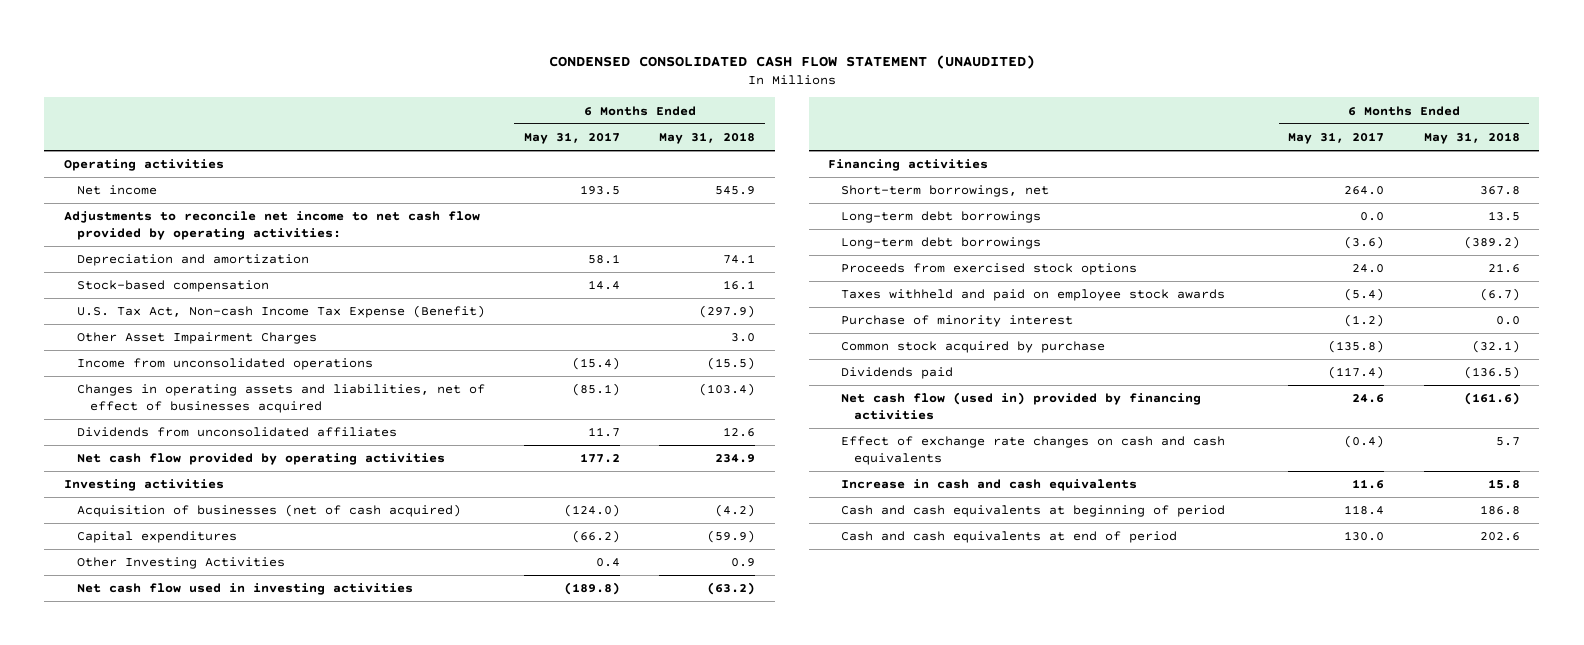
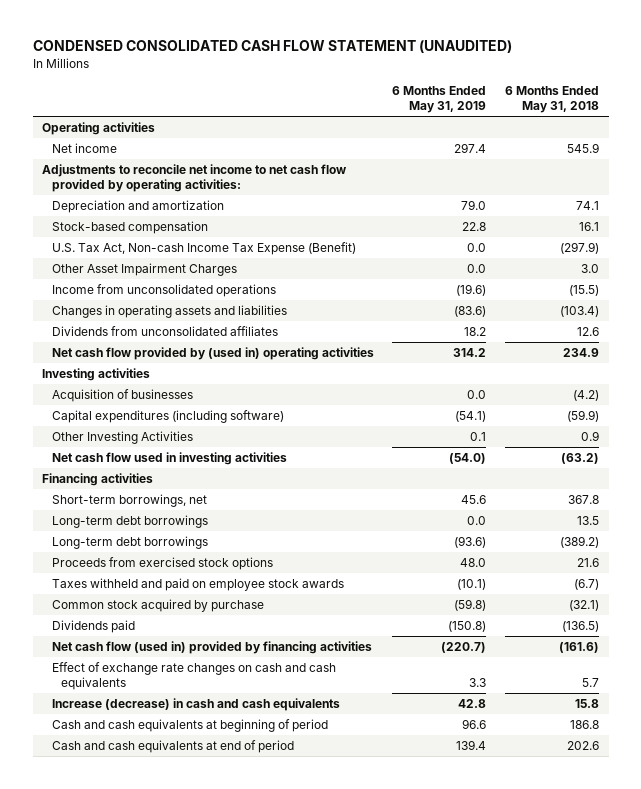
[524,132,621,145] May 31, 2017 -> none
none -> [392,85,487,114] 6 Months Ended May 31, 2019
[76,384,485,414] Changes in operating assets and liabilities, net of effect of businesses acquired -> [51,304,287,318] Changes in operating assets and liabilities
[76,453,445,466] Net cash flow provided by operating activities -> [51,346,374,360] Net cash flow provided by (used in) operating activities
[76,504,461,518] Acquisition of businesses (net of cash acquired) -> [51,388,193,402] Acquisition of businesses
[76,531,237,544] Capital expenditures -> [51,409,284,423] Capital expenditures (including software)
[841,315,1074,328] Purchase of minority interest -> none
[841,479,1138,492] Increase in cash and cash equivalents -> [51,697,340,711] Increase (decrease) in cash and cash equivalents

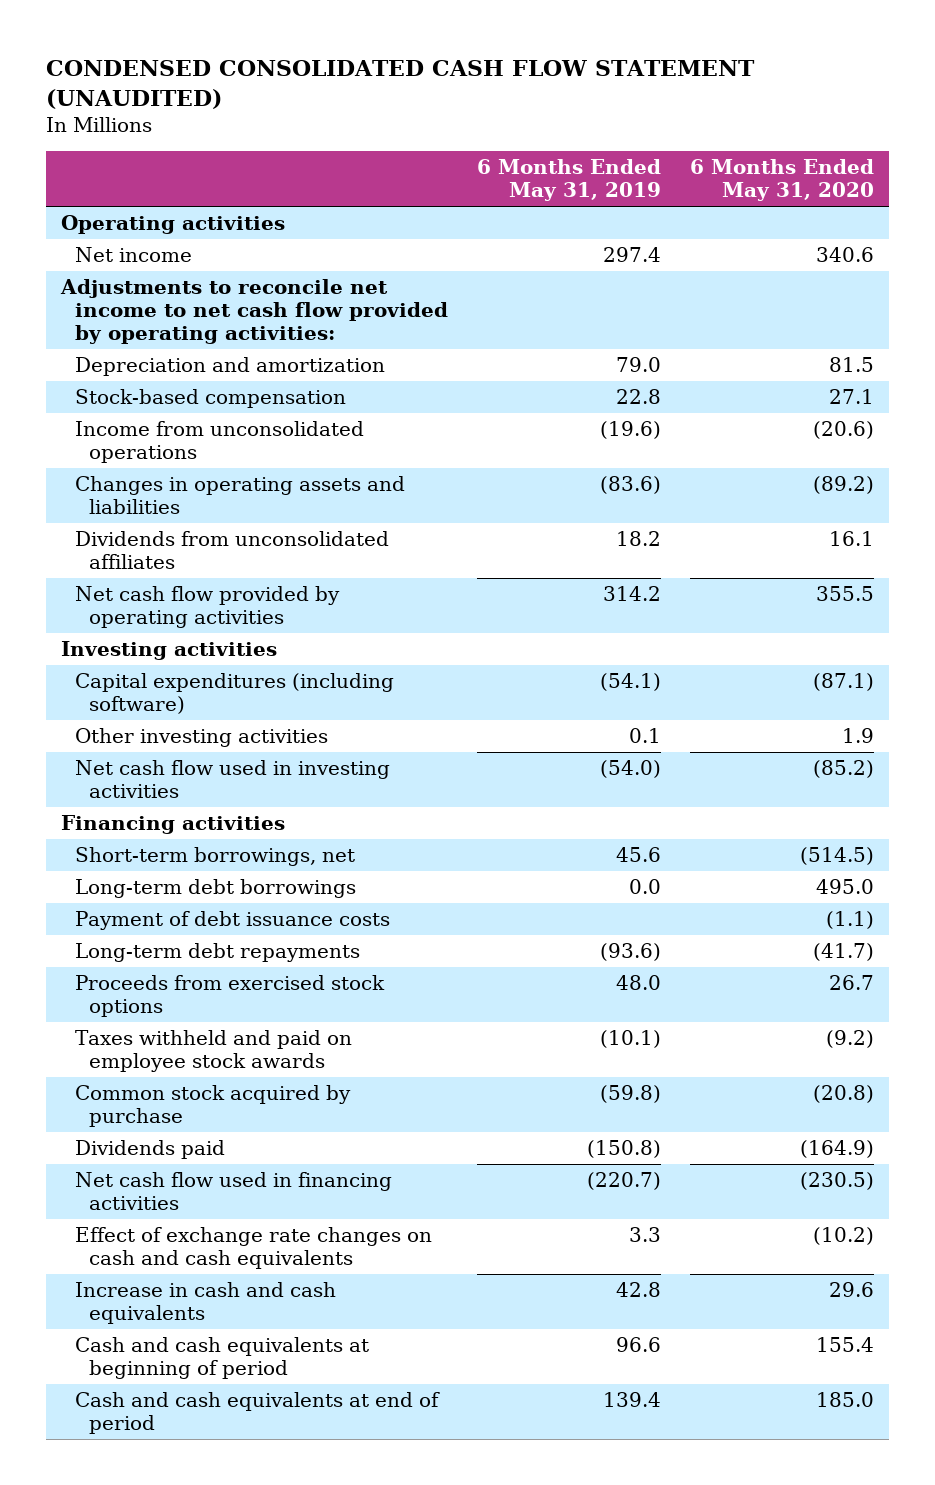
[505,85,600,114] 6 Months Ended May 31, 2018 -> none
none -> [690,159,875,202] 6 Months Ended May 31, 2020
[51,241,356,255] U.S. Tax Act, Non-cash Income Tax Expense (Benefit) -> none
[51,262,237,276] Other Asset Impairment Charges -> none
[51,346,374,360] Net cash flow provided by (used in) operating activities -> [74,586,340,629] Net cash flow provided by operating activities
[51,388,193,402] Acquisition of businesses -> none
[51,430,193,444] Other Investing Activities -> [74,728,328,748] Other investing activities
none -> [74,911,390,931] Payment of debt issuance costs
[51,535,208,549] Long-term debt borrowings -> [74,943,360,963] Long-term debt repayments
[51,640,372,654] Net cash flow (used in) provided by financing activities -> [74,1172,392,1211] Net cash flow used in financing activities
[51,697,340,711] Increase (decrease) in cash and cash equivalents -> [74,1282,336,1325] Increase in cash and cash equivalents

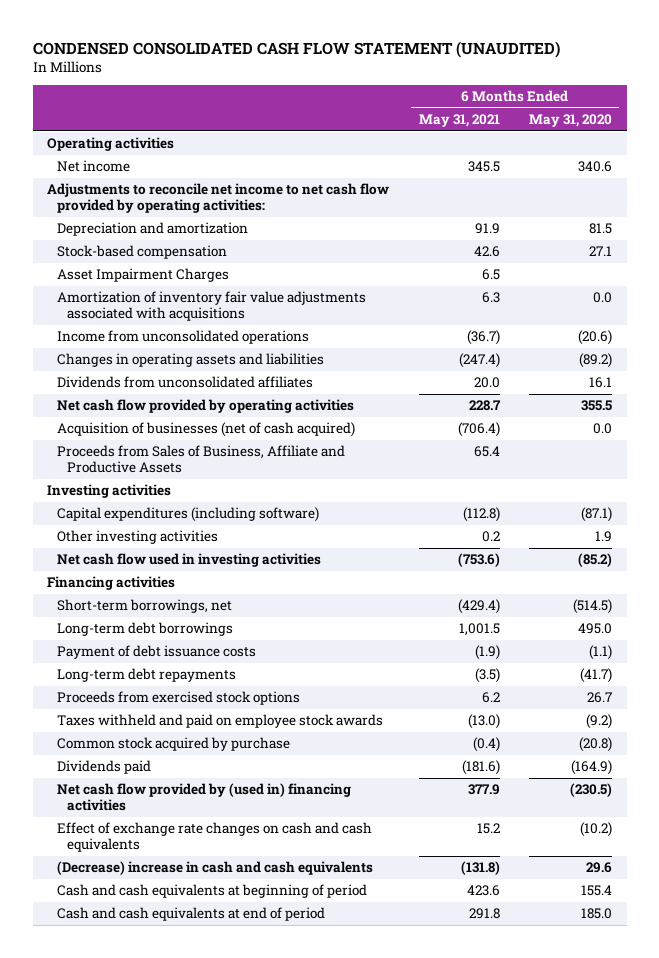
[476,159,661,202] 6 Months Ended May 31, 2019 -> none
none -> [418,114,500,128] May 31, 2021
none -> [57,268,230,283] Asset Impairment Charges
none -> [57,291,367,322] Amortization of inventory fair value adjustments associated with acquisitions
none -> [57,422,356,438] Acquisition of businesses (net of cash acquired)
none -> [57,445,346,474] Proceeds from Sales of Business, Affiliate and Productive Assets
[74,1172,392,1211] Net cash flow used in financing activities -> [57,783,352,812] Net cash flow provided by (used in) financing activities
[74,1282,336,1325] Increase in cash and cash equivalents -> [57,861,374,876] (Decrease) increase in cash and cash equivalents

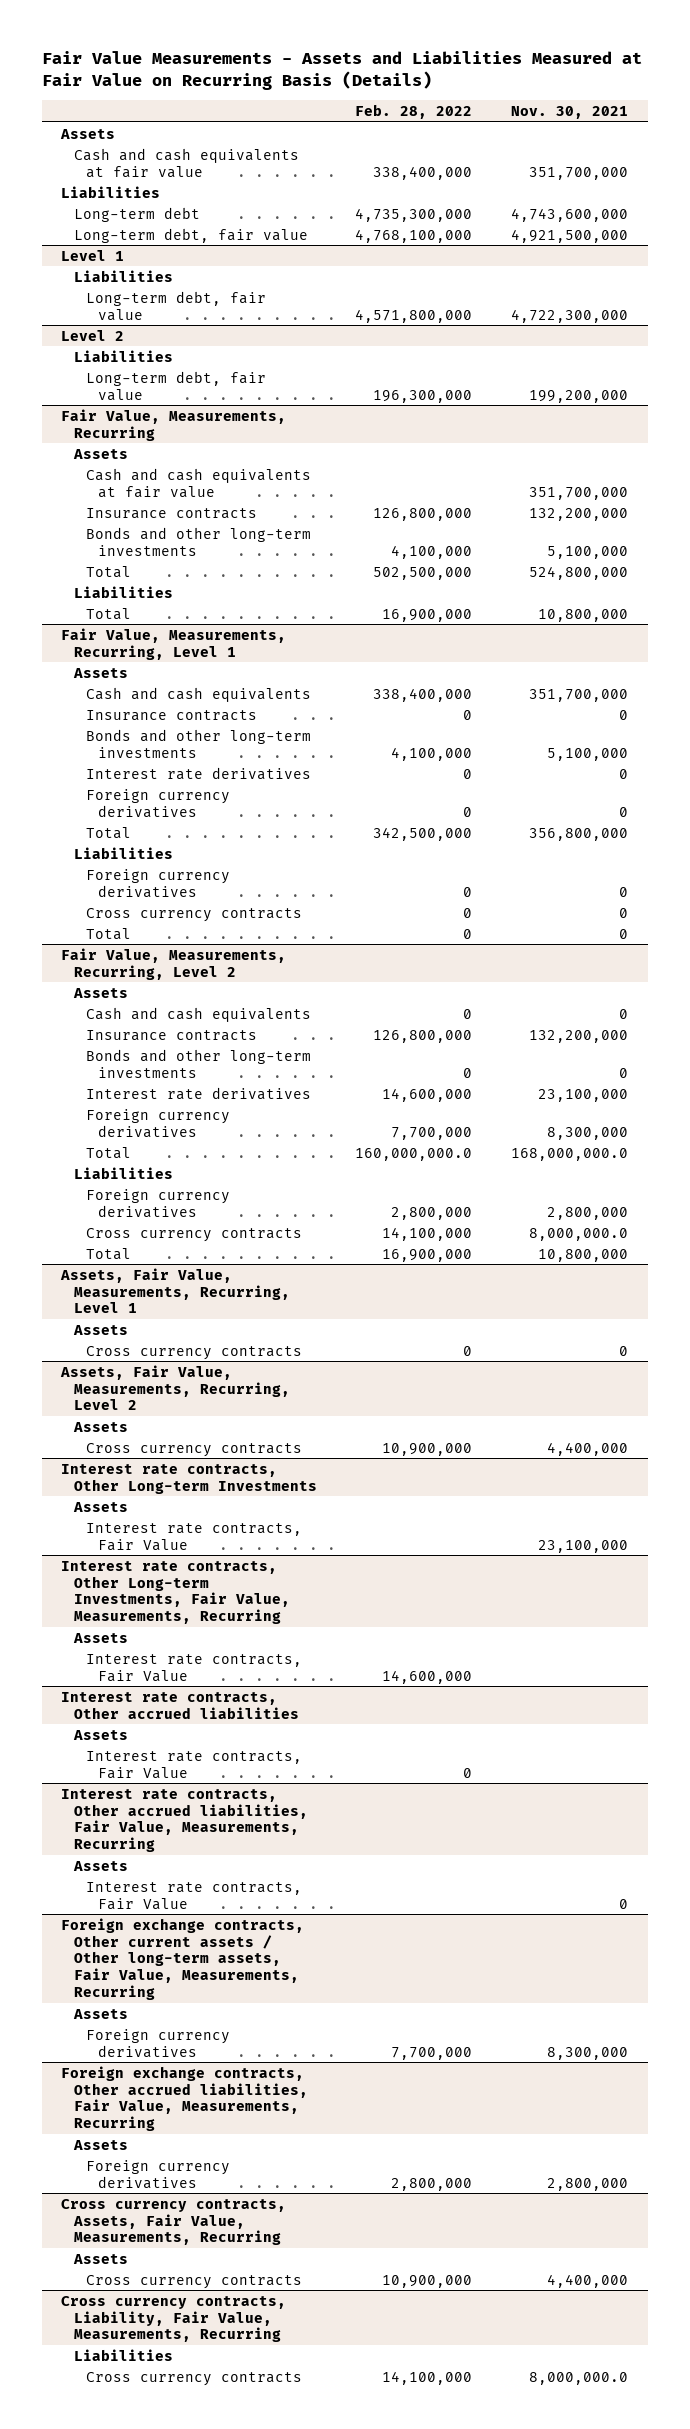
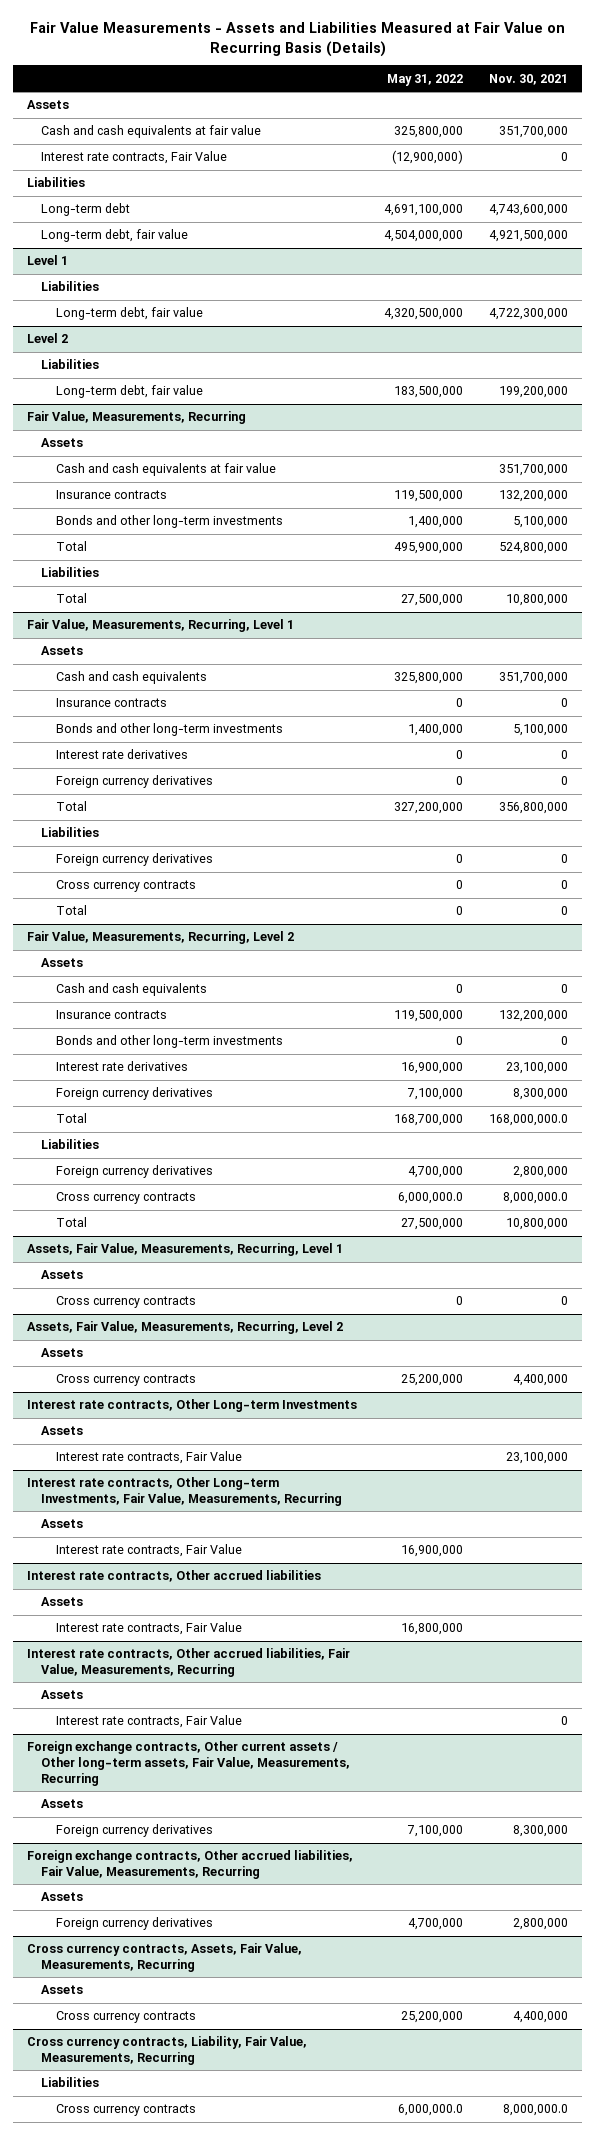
[355,103,473,119] Feb. 28, 2022 -> none
none -> [386,73,463,86] May 31, 2022
none -> [41,151,228,165] Interest rate contracts, Fair Value

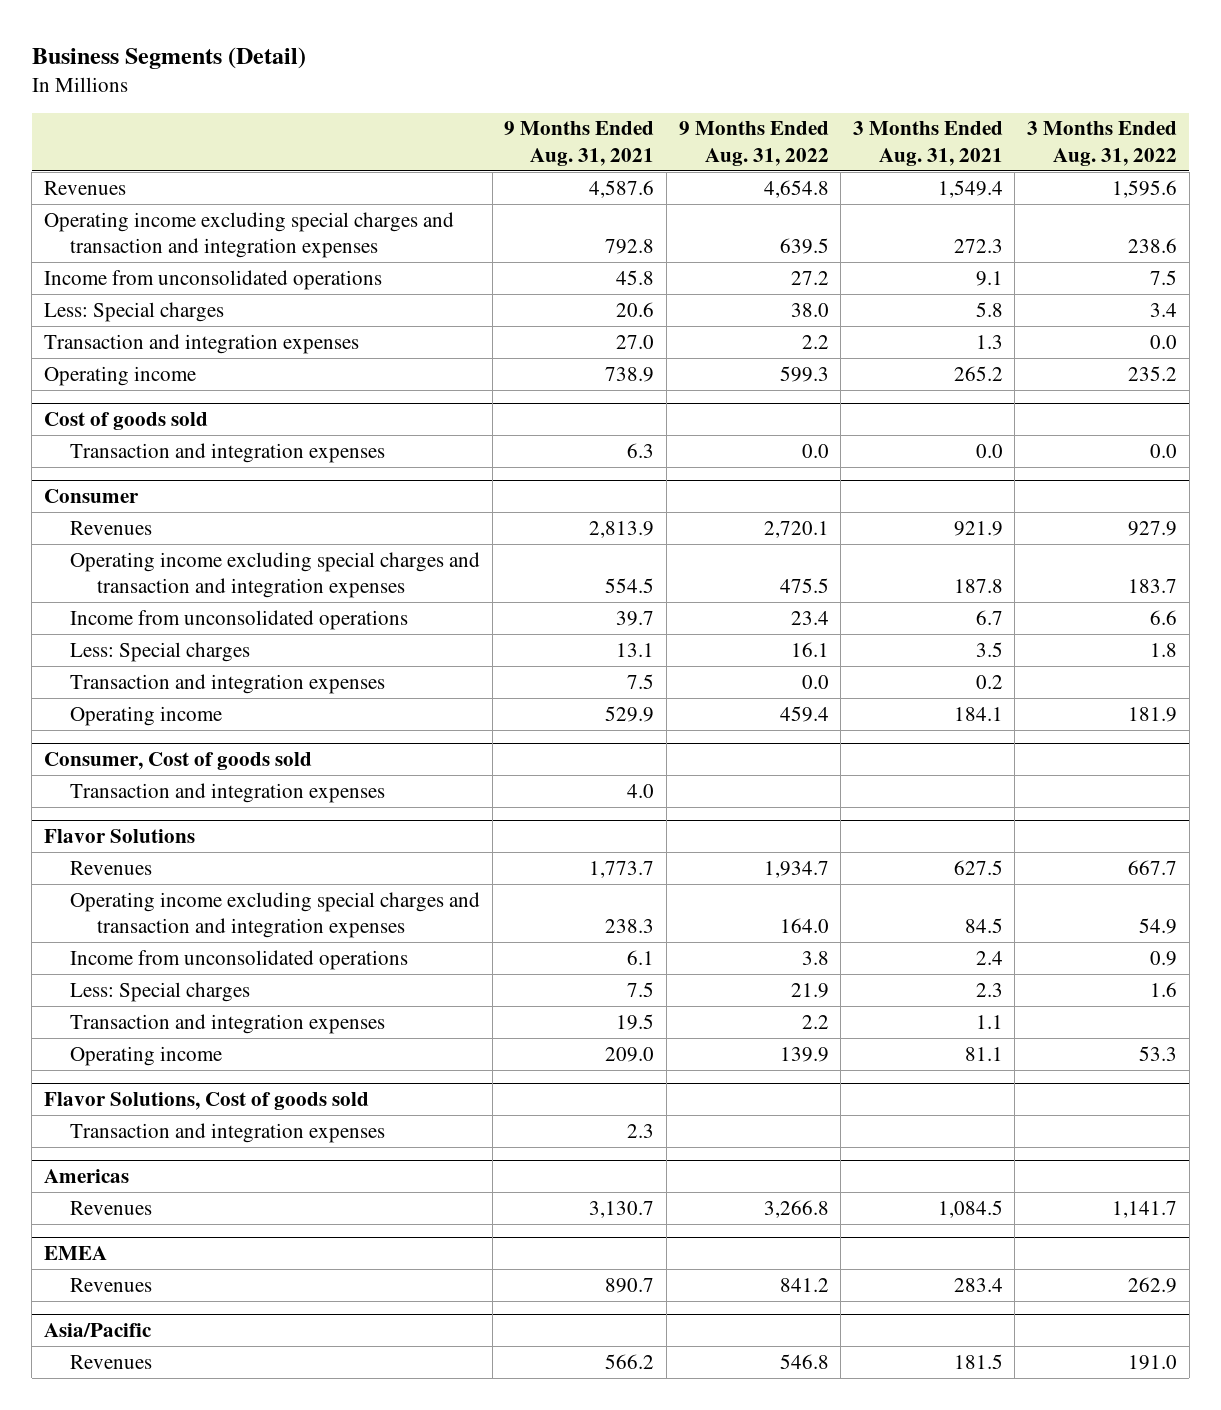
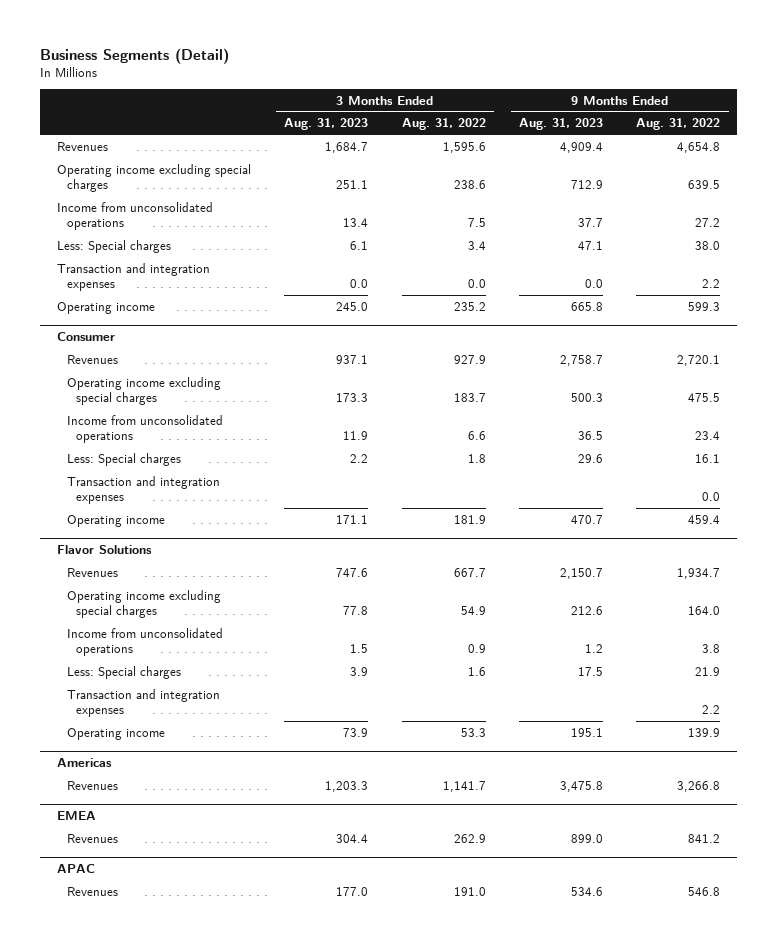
[504,121,655,166] 9 Months Ended Aug. 31, 2021 -> none
[852,121,1003,166] 3 Months Ended Aug. 31, 2021 -> none
none -> [284,118,369,131] Aug. 31, 2023
none -> [519,118,604,131] Aug. 31, 2023
[43,211,454,259] Operating income excluding special charges and transaction and integration expenses -> [56,163,251,192] Operating income excluding special charges
[43,411,208,430] Cost of goods sold -> none
[70,442,386,463] Transaction and integration expenses -> none
[70,551,481,599] Operating income excluding special charges and transaction and integration expenses -> [66,376,221,405] Operating income excluding special charges
[43,751,312,770] Consumer, Cost of goods sold -> none
[70,782,386,803] Transaction and integration expenses -> none
[70,891,481,939] Operating income excluding special charges and transaction and integration expenses -> [66,589,221,618] Operating income excluding special charges
[43,1091,369,1110] Flavor Solutions, Cost of goods sold -> none
[70,1122,386,1143] Transaction and integration expenses -> none
[43,1322,152,1337] Asia/Pacific -> [56,864,95,874] APAC

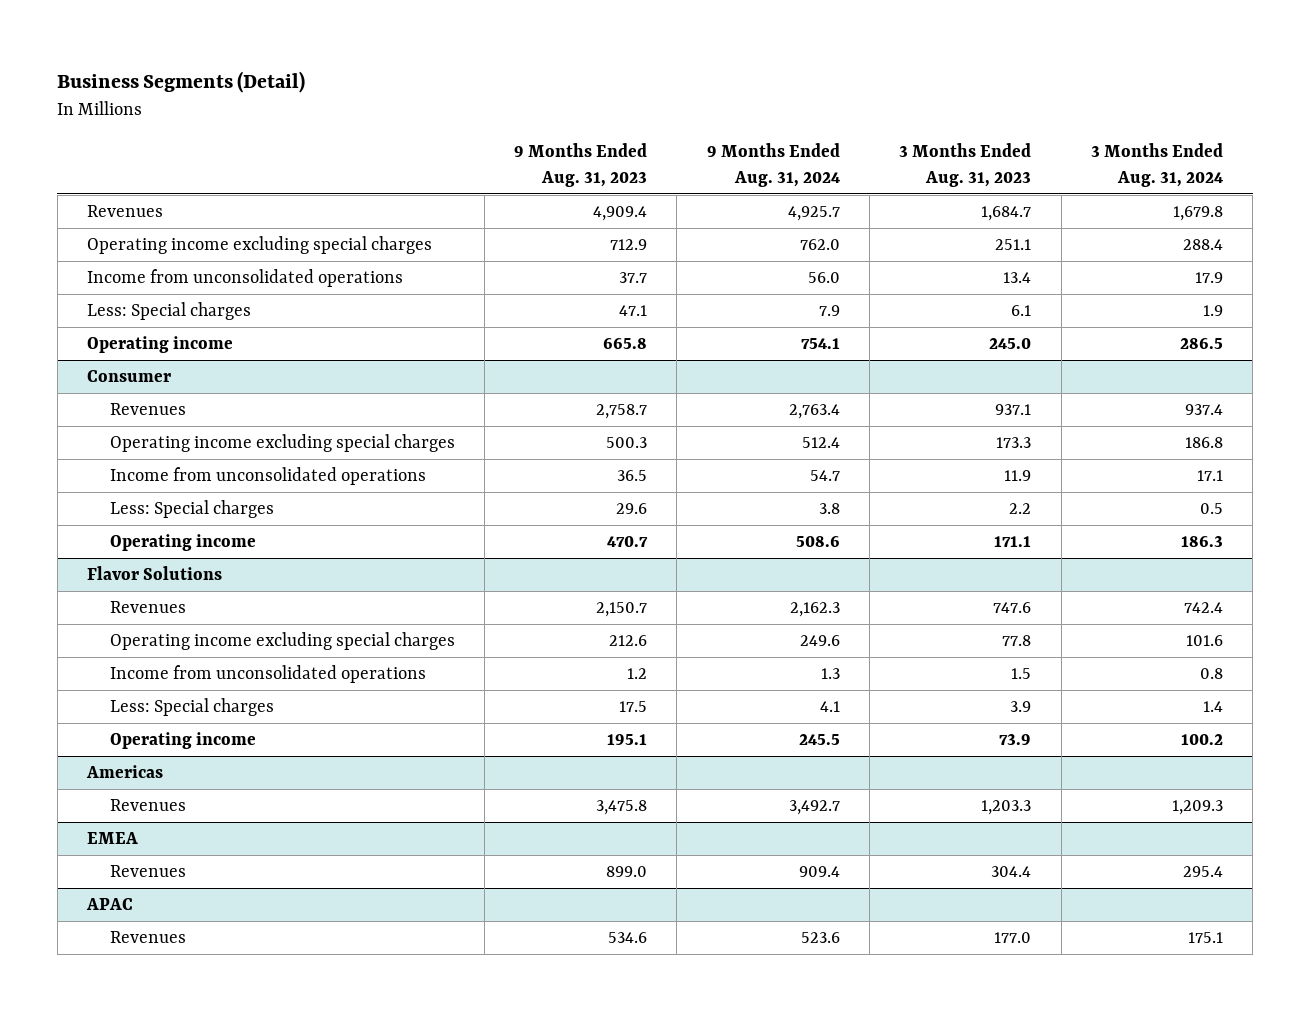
[401,118,486,131] Aug. 31, 2022 -> none
[636,118,721,131] Aug. 31, 2022 -> none
none -> [706,143,840,187] 9 Months Ended Aug. 31, 2024
none -> [1090,143,1223,187] 3 Months Ended Aug. 31, 2024
[56,262,210,291] Transaction and integration expenses -> none
[66,475,220,504] Transaction and integration expenses -> none
[66,688,220,717] Transaction and integration expenses -> none

